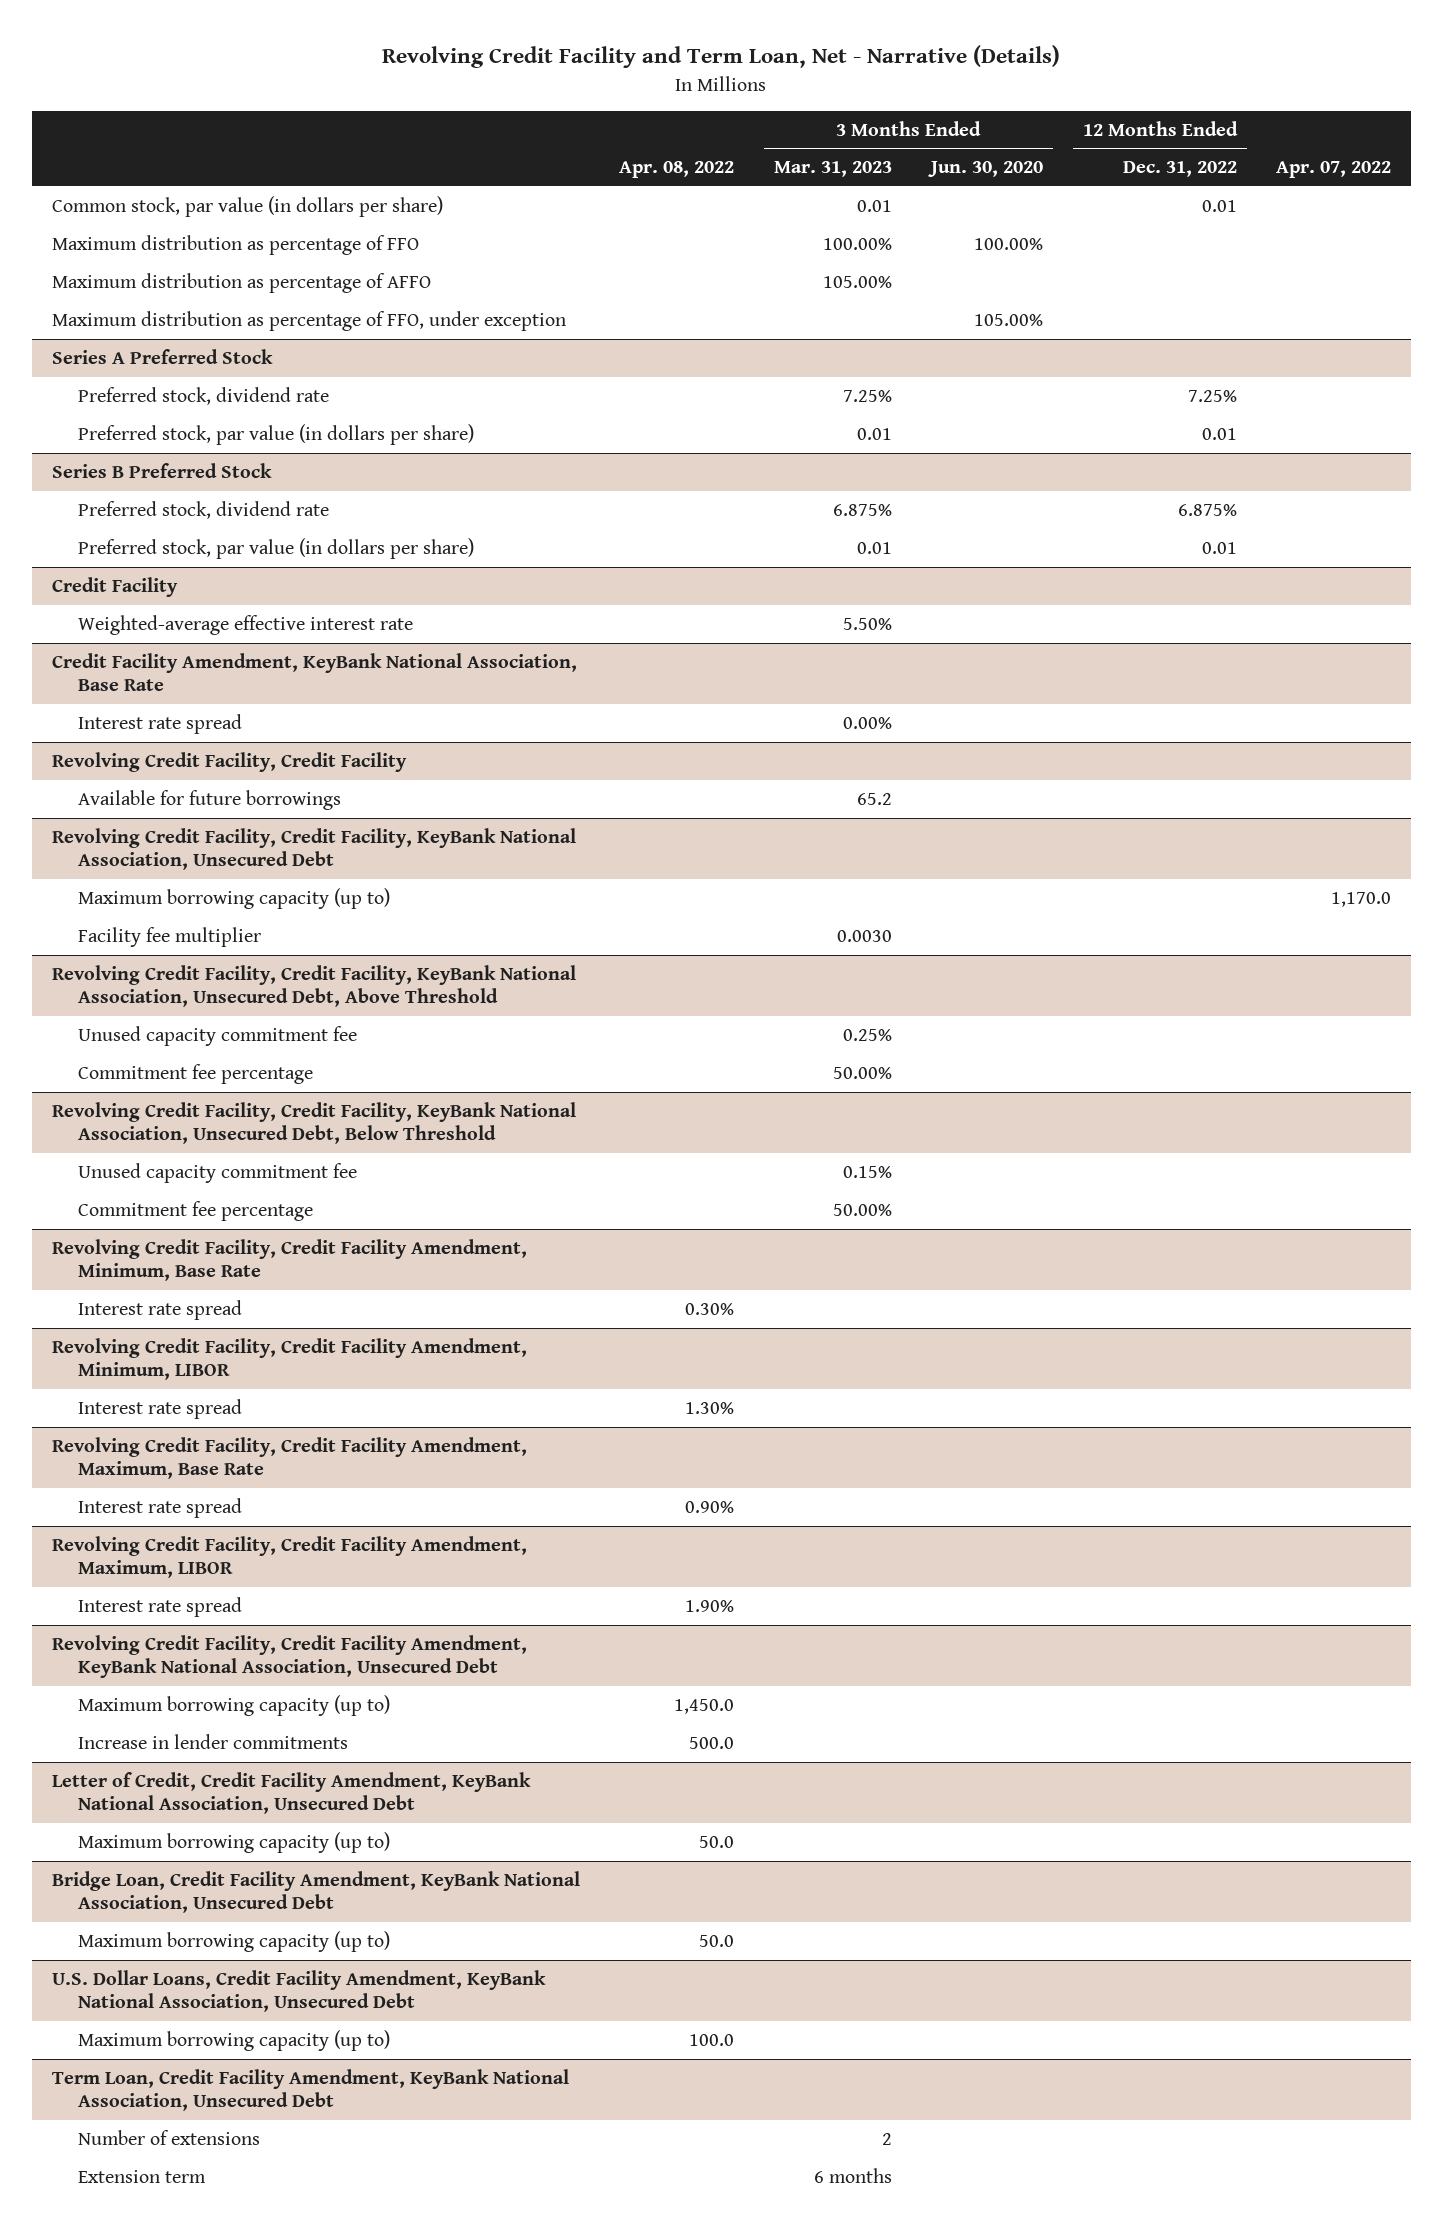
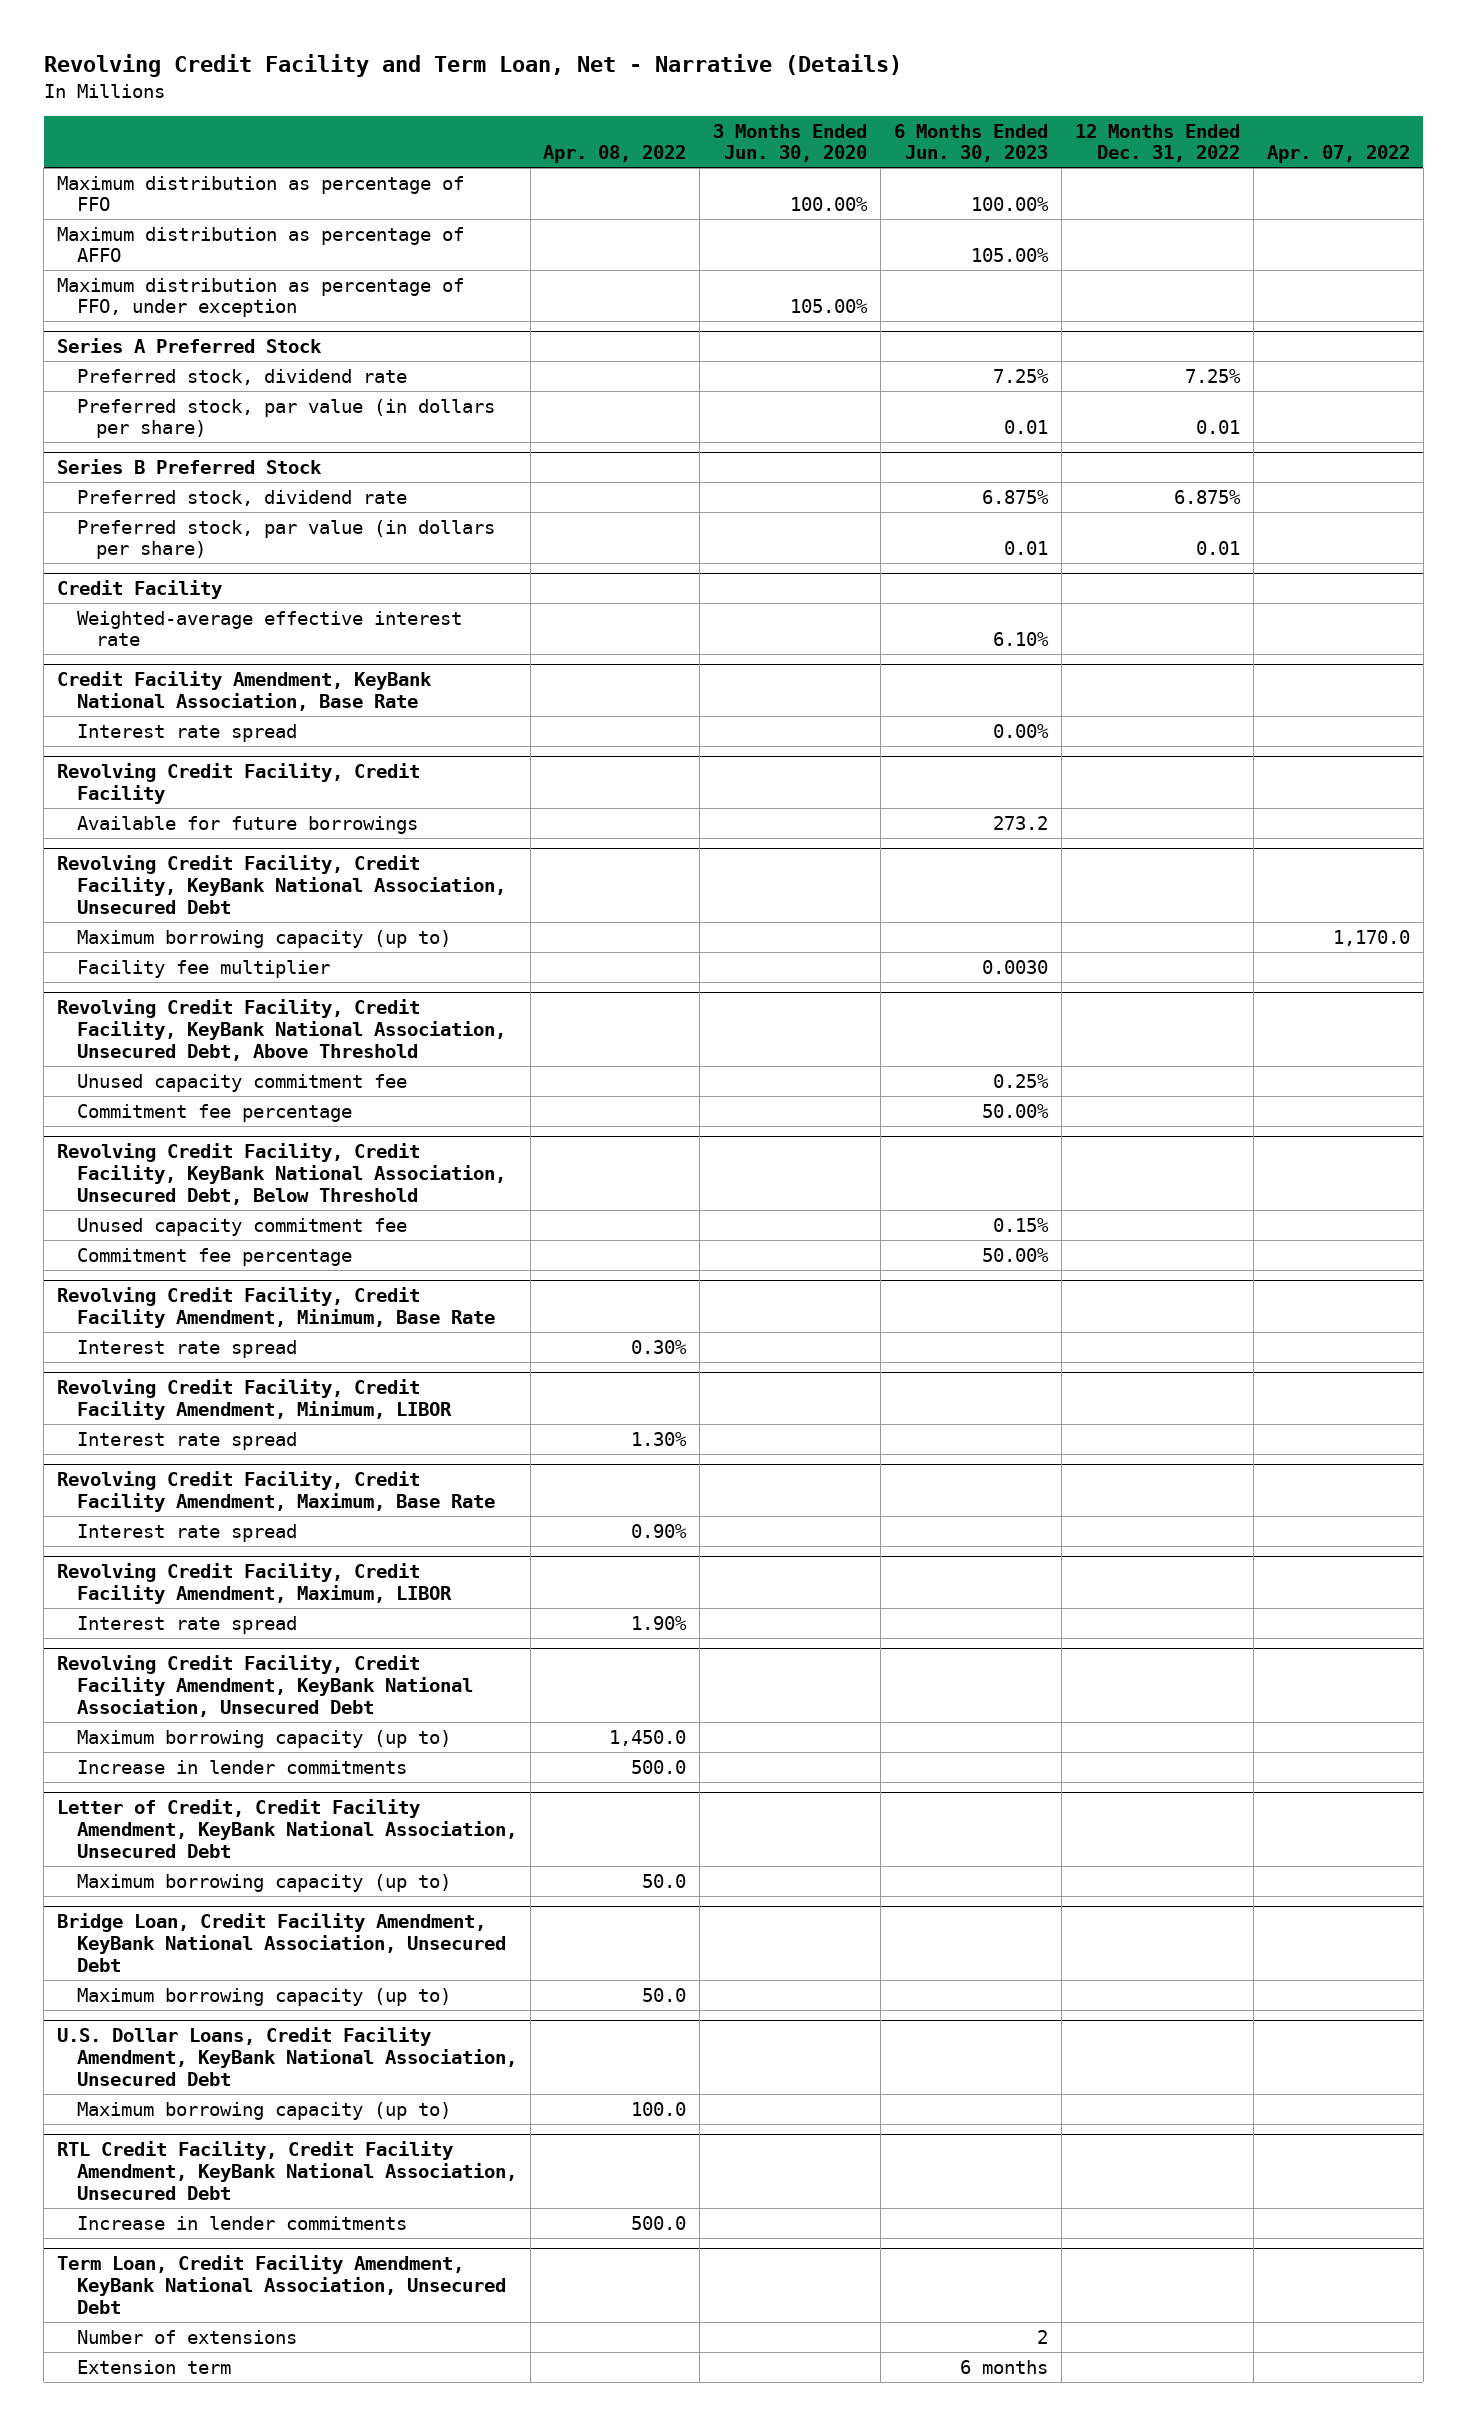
[773,161,892,178] Mar. 31, 2023 -> none
none -> [894,123,1049,163] 6 Months Ended Jun. 30, 2023
[51,196,443,218] Common stock, par value (in dollars per share) -> none
none -> [57,2141,517,2200] RTL Credit Facility, Credit Facility Amendment, KeyBank National Association, Unsecured Debt
none -> [76,2215,407,2230] Increase in lender commitments

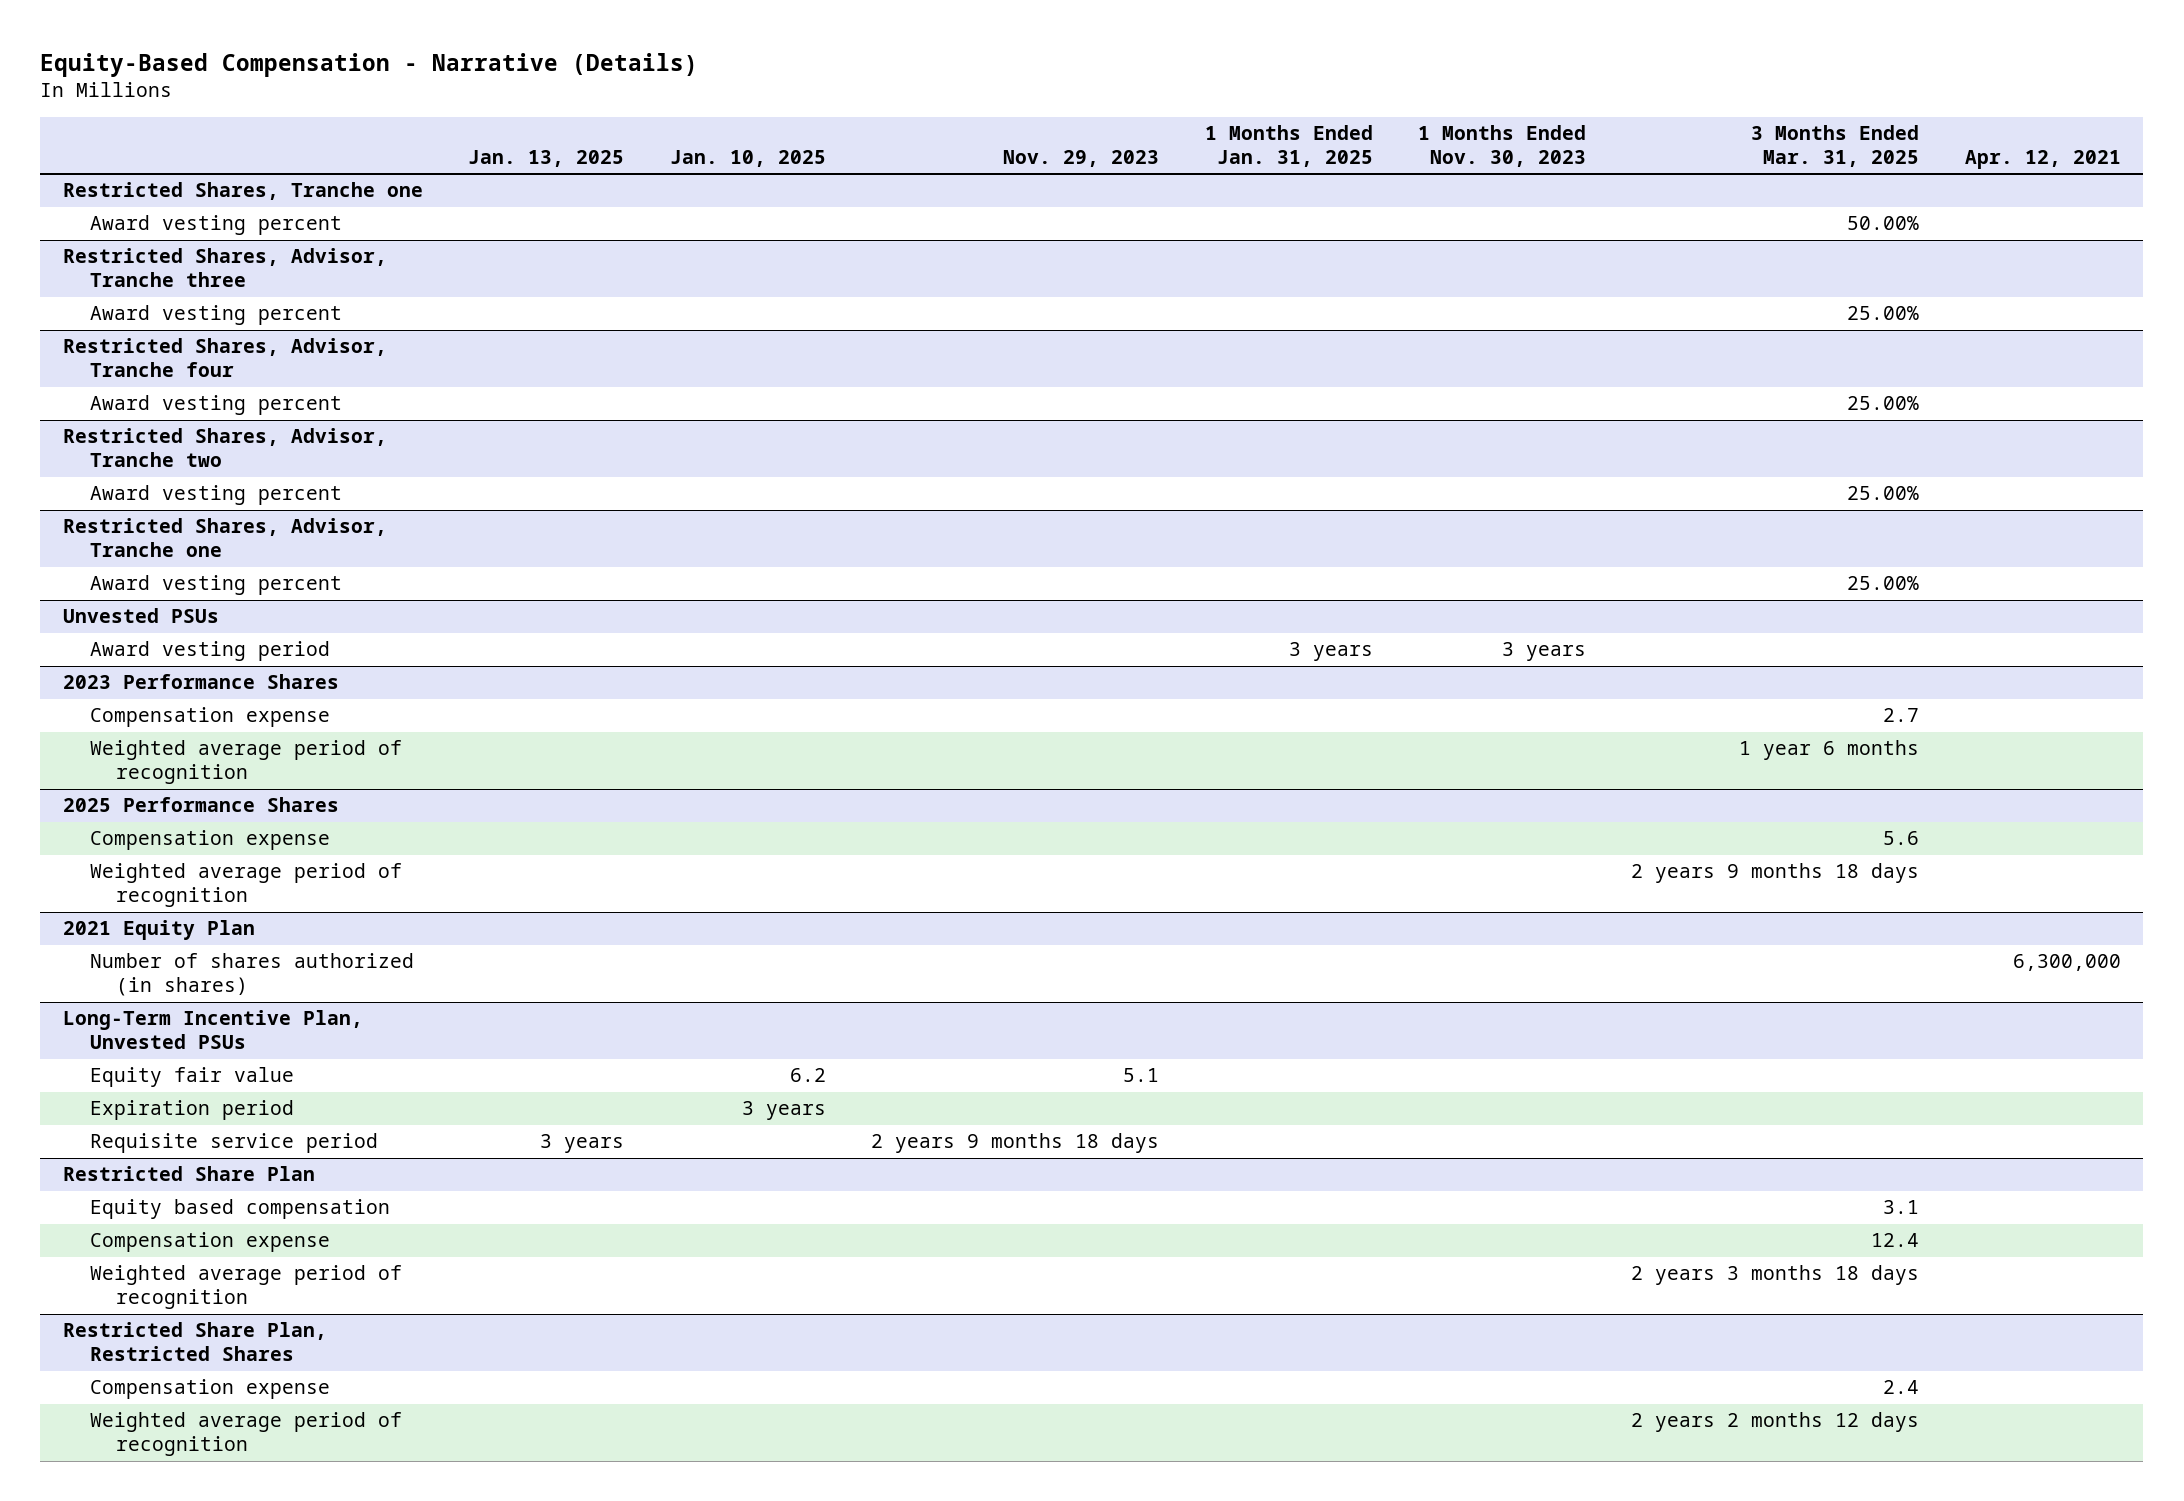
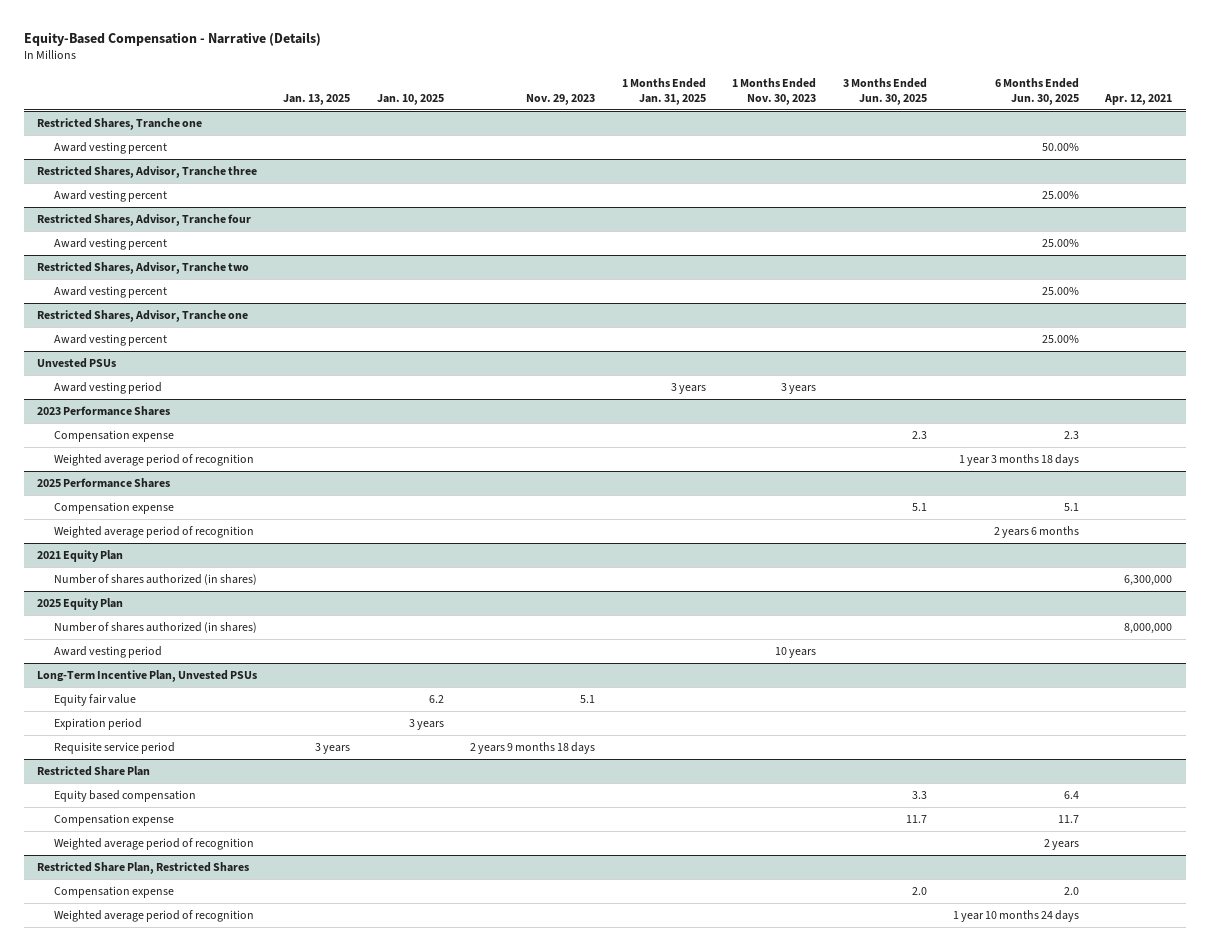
[1751,125,1920,167] 3 Months Ended Mar. 31, 2025 -> none
none -> [842,78,927,105] 3 Months Ended Jun. 30, 2025
none -> [995,78,1080,105] 6 Months Ended Jun. 30, 2025
none -> [36,598,123,611] 2025 Equity Plan
none -> [53,622,257,634] Number of shares authorized (in shares)
none -> [53,646,162,659] Award vesting period

